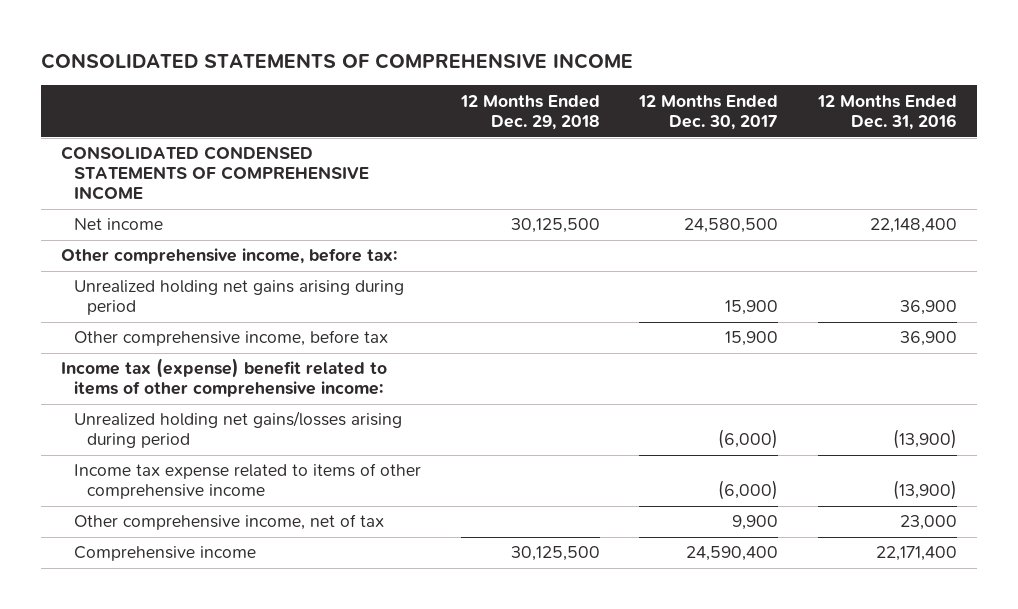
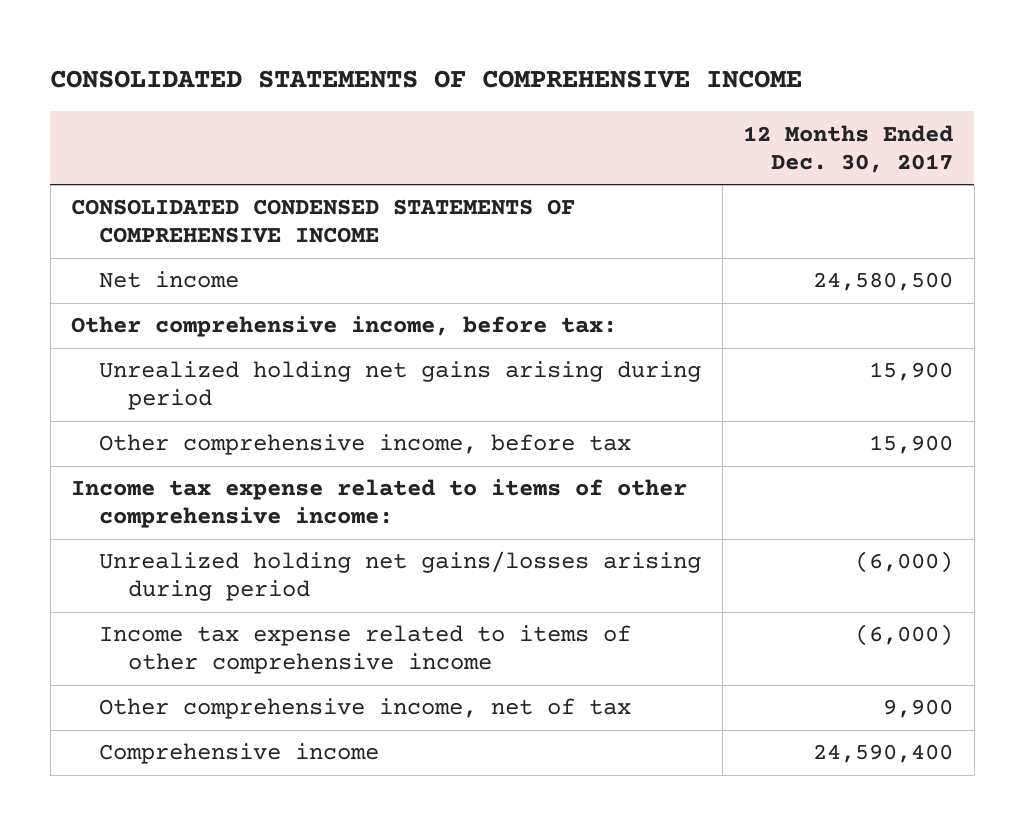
[459,94,600,130] 12 Months Ended Dec. 29, 2018 -> none
[816,94,957,130] 12 Months Ended Dec. 31, 2016 -> none
[61,358,388,398] Income tax (expense) benefit related to items of other comprehensive income: -> [71,479,688,529] Income tax expense related to items of other comprehensive income:

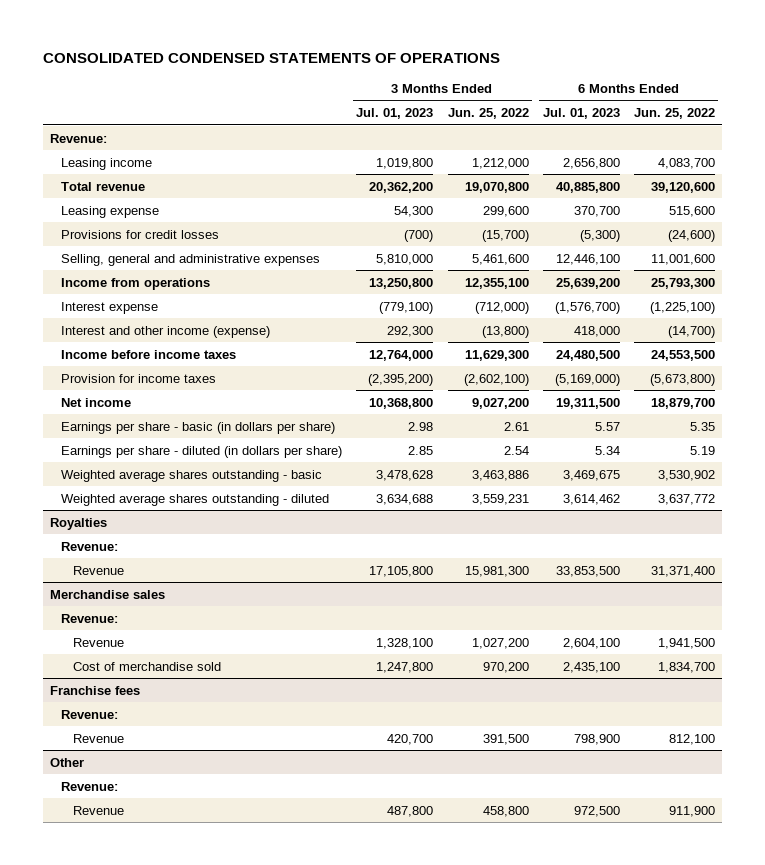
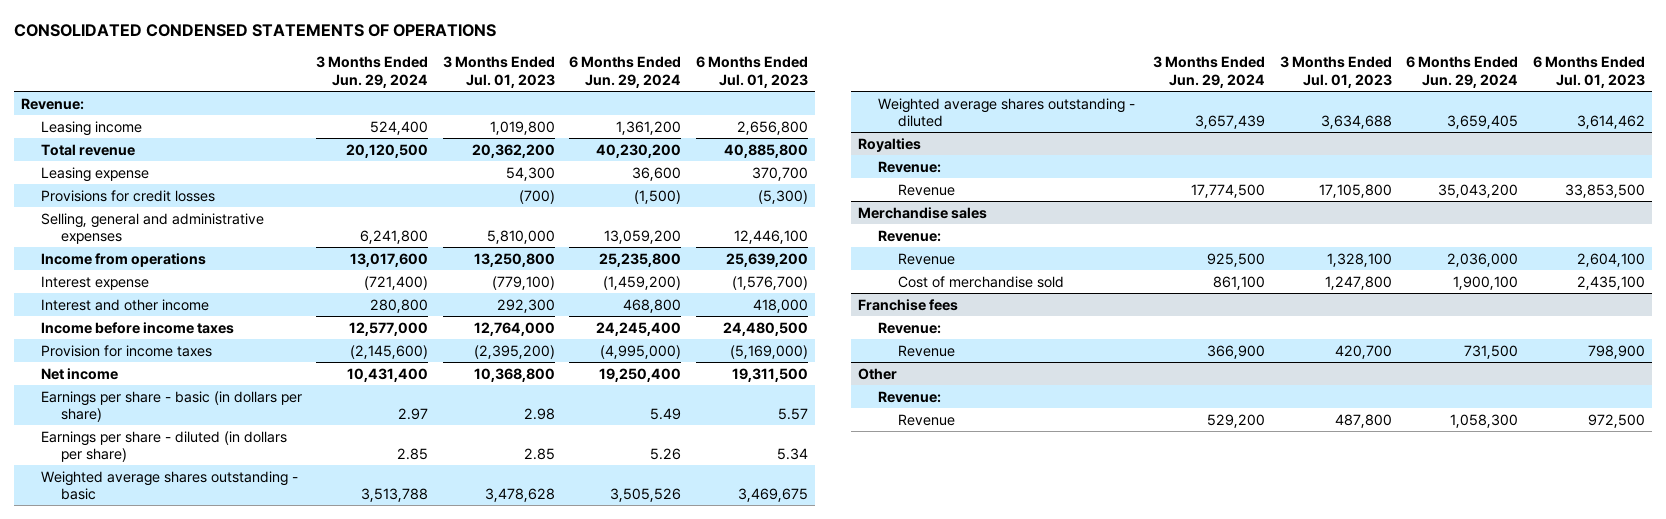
[447,108,529,120] Jun. 25, 2022 -> none
[633,108,715,120] Jun. 25, 2022 -> none
none -> [316,56,429,88] 3 Months Ended Jun. 29, 2024
none -> [569,56,682,88] 6 Months Ended Jun. 29, 2024
[61,325,271,338] Interest and other income (expense) -> [40,298,209,311] Interest and other income

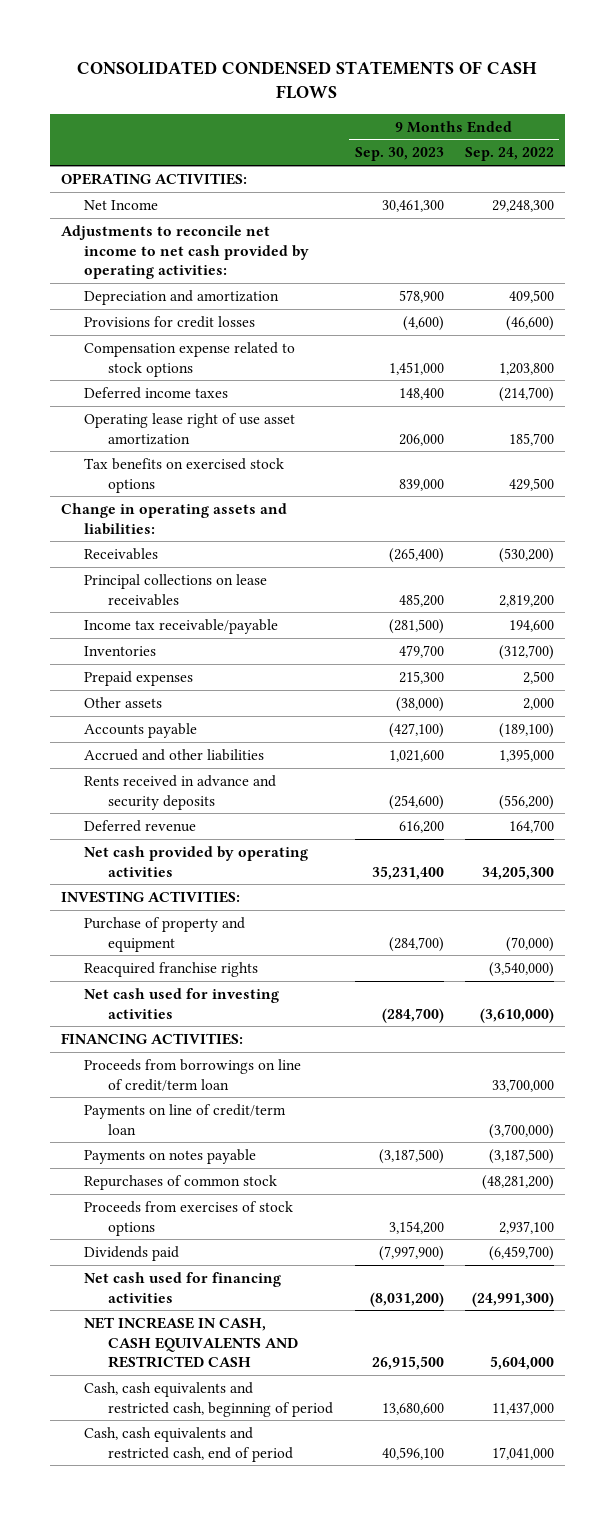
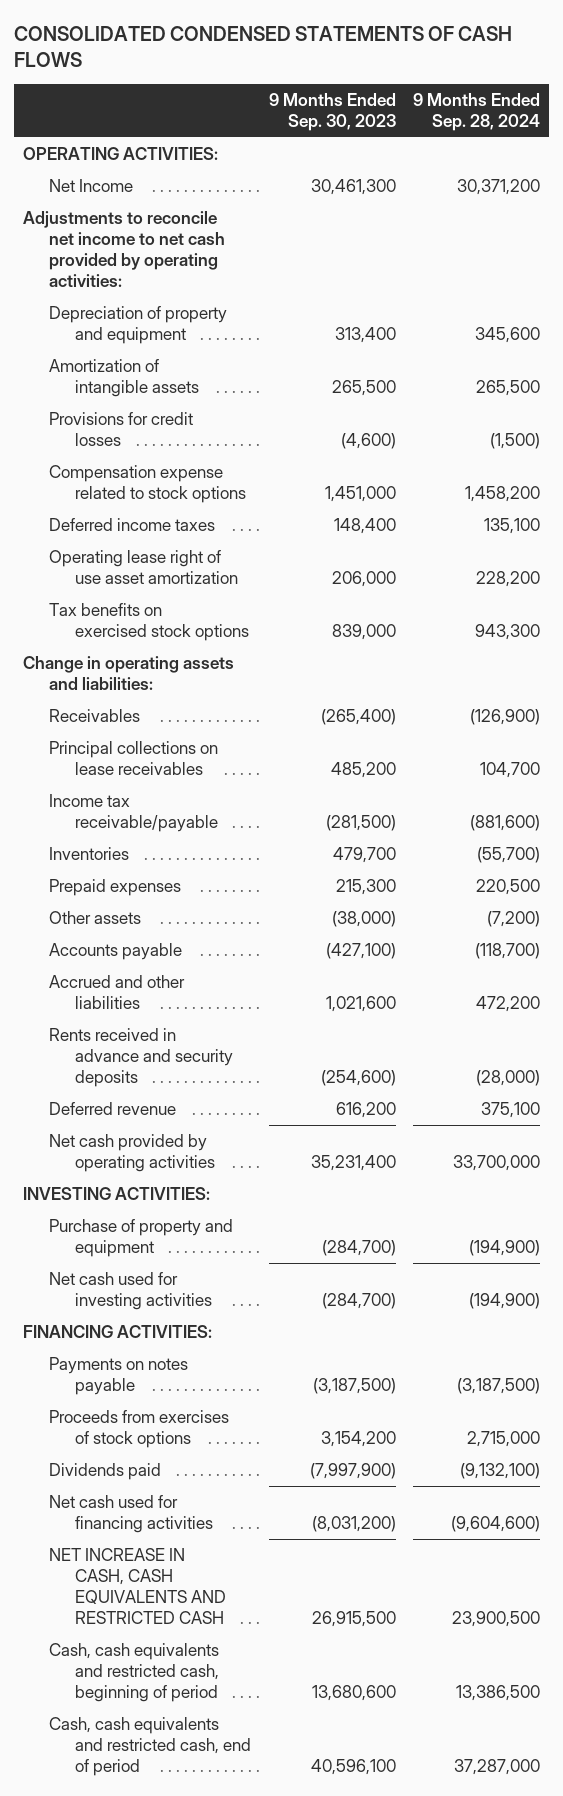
[465,147,555,162] Sep. 24, 2022 -> none
none -> [413,93,541,132] 9 Months Ended Sep. 28, 2024
[84,289,280,305] Depreciation and amortization -> none
none -> [49,306,228,345] Depreciation of property and equipment
none -> [49,359,200,398] Amortization of intangible assets
[84,961,259,977] Reacquired franchise rights -> none
[84,1058,302,1091] Proceeds from borrowings on line of credit/term loan -> none
[84,1103,287,1135] Payments on line of credit/term loan -> none
[84,1174,278,1190] Repurchases of common stock -> none

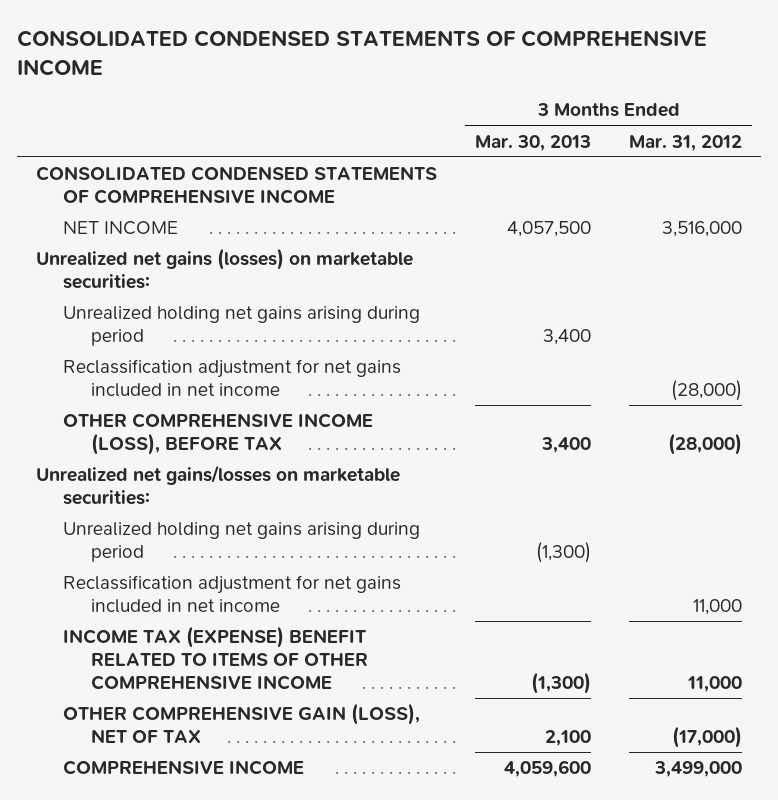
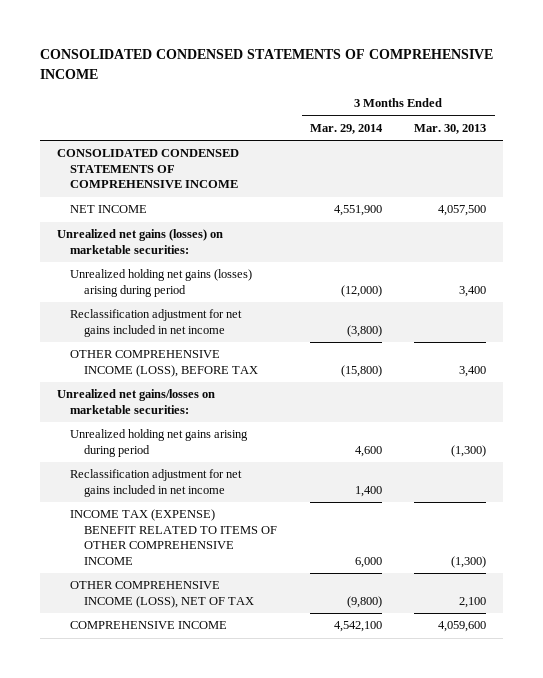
[629,134,743,151] Mar. 31, 2012 -> none
none -> [309,123,383,134] Mar. 29, 2014
[63,306,421,346] Unrealized holding net gains arising during period -> [70,269,253,297] Unrealized holding net gains (losses) arising during period
[63,703,421,743] OTHER COMPREHENSIVE GAIN (LOSS), NET OF TAX -> [70,581,255,608] OTHER COMPREHENSIVE INCOME (LOSS), NET OF TAX

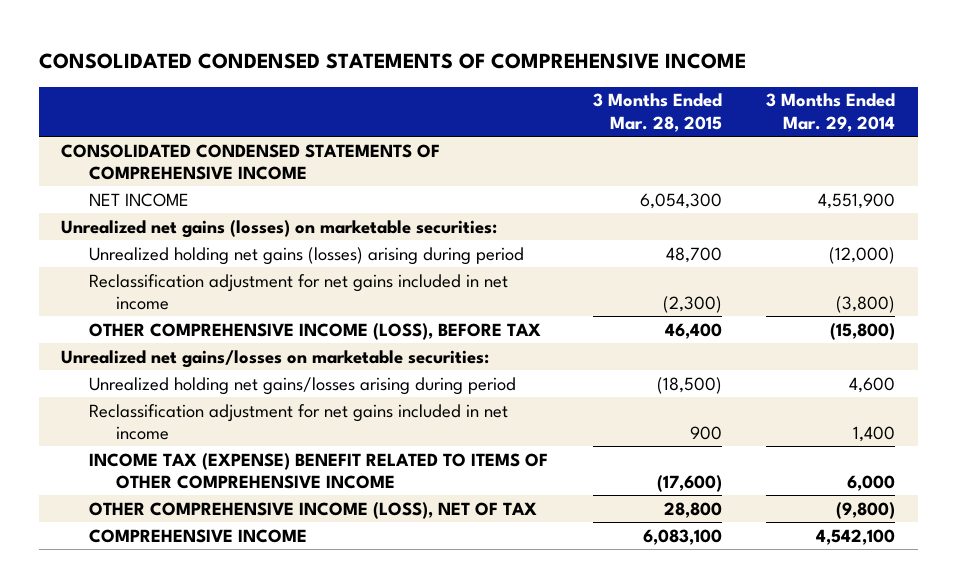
[414,123,487,134] Mar. 30, 2013 -> none
none -> [592,93,722,132] 3 Months Ended Mar. 28, 2015
[70,429,249,457] Unrealized holding net gains arising during period -> [88,376,516,395] Unrealized holding net gains/losses arising during period

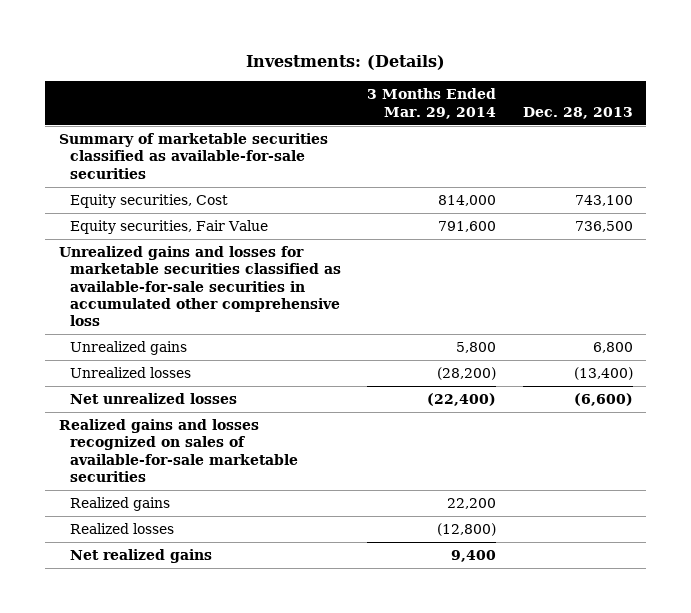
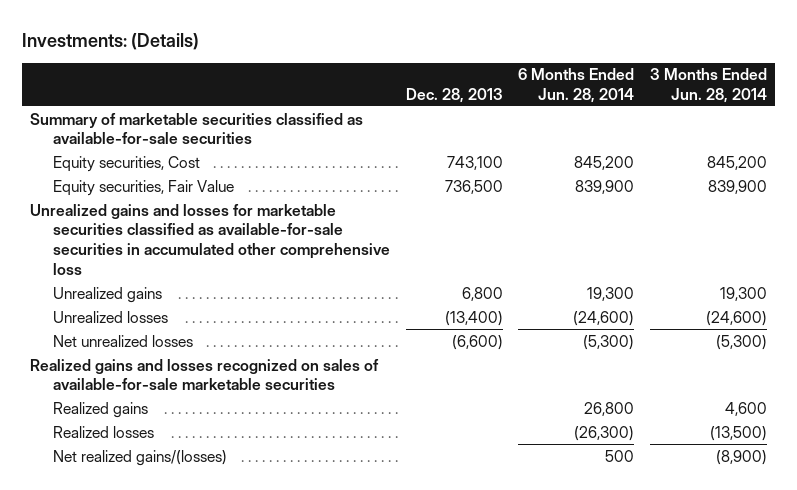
[367,88,497,119] 3 Months Ended Mar. 29, 2014 -> none
none -> [518,68,635,103] 6 Months Ended Jun. 28, 2014
none -> [650,68,768,103] 3 Months Ended Jun. 28, 2014
[69,549,212,564] Net realized gains -> [52,449,227,466] Net realized gains/(losses)

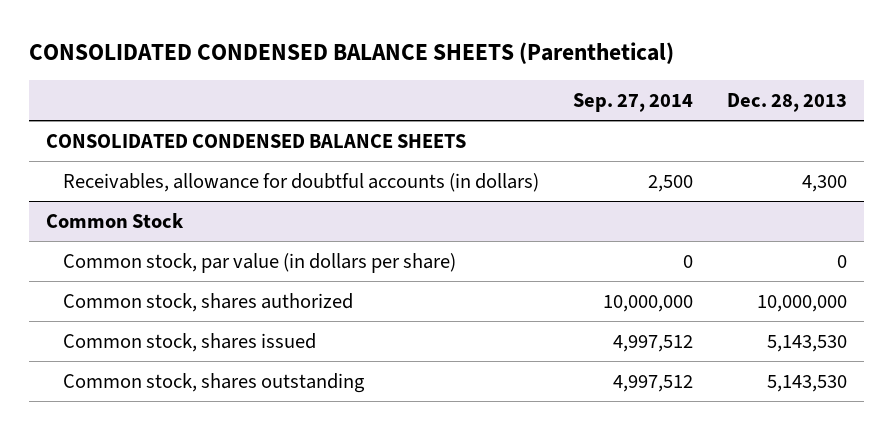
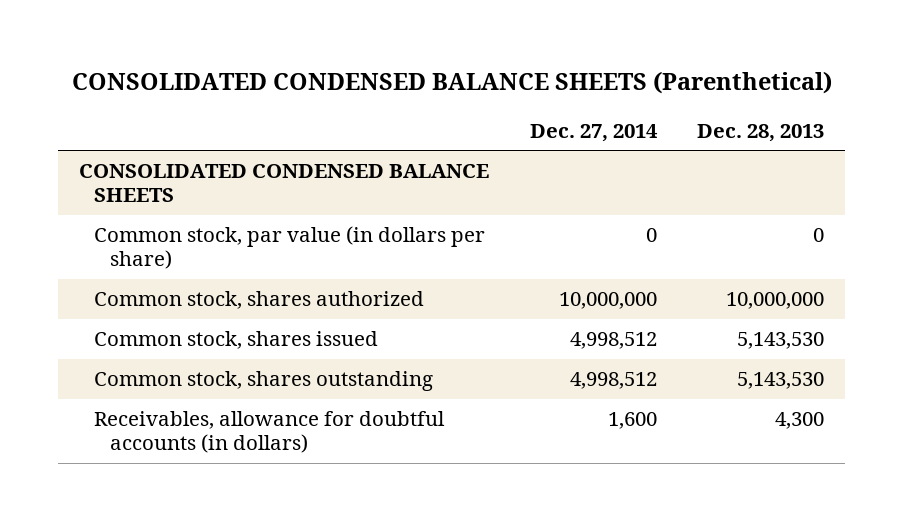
[573,93,694,113] Sep. 27, 2014 -> none
none -> [529,123,658,142] Dec. 27, 2014
[45,212,184,228] Common Stock -> none
[63,172,540,192] Receivables, allowance for doubtful accounts (in dollars) -> [94,411,446,454] Receivables, allowance for doubtful accounts (in dollars)

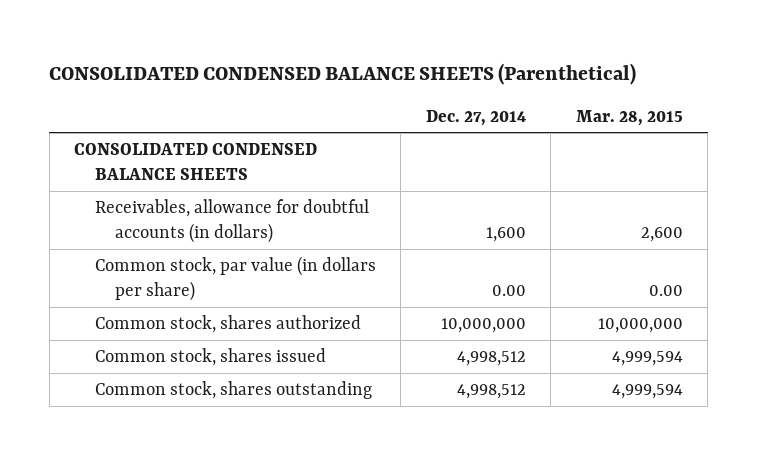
[697,123,825,142] Dec. 28, 2013 -> none
none -> [575,109,683,126] Mar. 28, 2015
[94,411,446,454] Receivables, allowance for doubtful accounts (in dollars) -> [94,198,369,244] Receivables, allowance for doubtful accounts (in dollars)
[645,228,657,243] 0 -> [491,285,526,297] 0.00

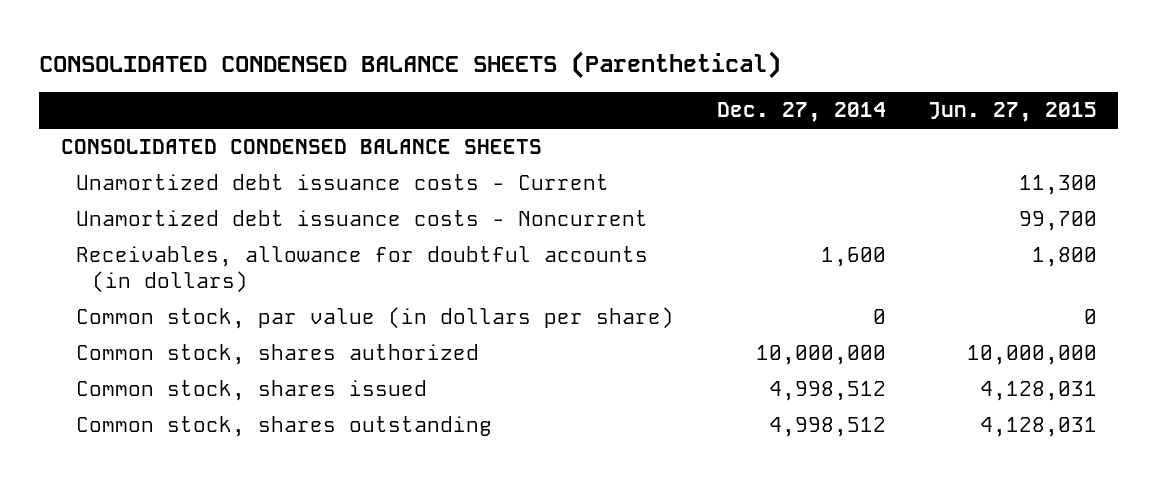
[575,109,683,126] Mar. 28, 2015 -> none
none -> [927,102,1097,123] Jun. 27, 2015
none -> [76,174,610,191] Unamortized debt issuance costs - Current
none -> [76,210,649,227] Unamortized debt issuance costs - Noncurrent
[491,285,526,297] 0.00 -> [872,309,886,325] 0

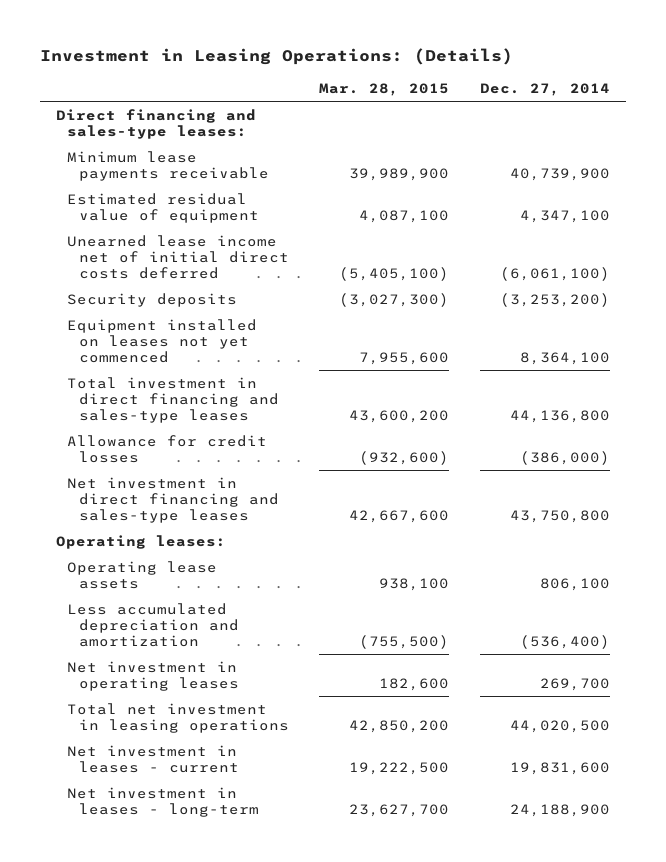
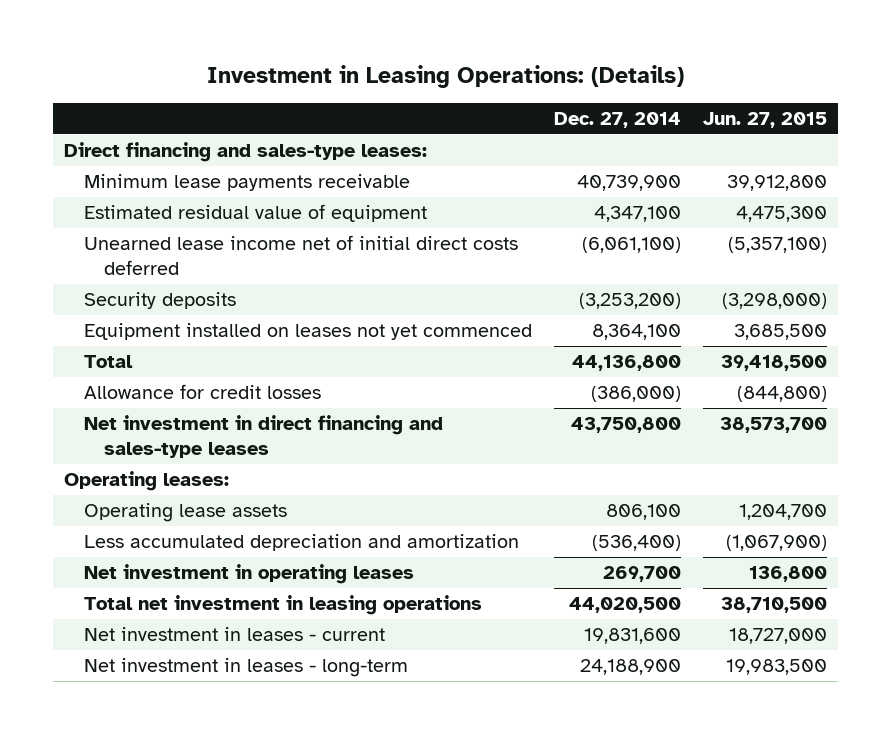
[319,83,450,97] Mar. 28, 2015 -> none
none -> [703,111,828,128] Jun. 27, 2015
[67,376,279,423] Total investment in direct financing and sales-type leases -> [84,354,134,368] Total

